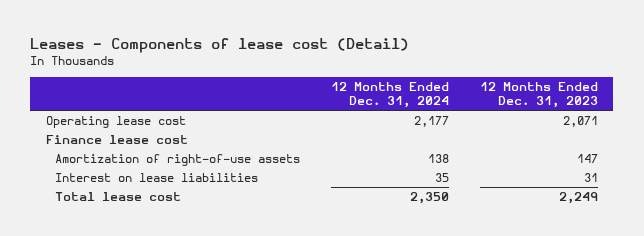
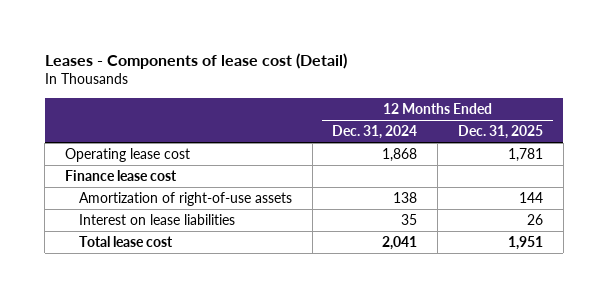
[479,82,598,109] 12 Months Ended Dec. 31, 2023 -> none
none -> [457,125,543,140] Dec. 31, 2025
[414,116,450,128] 2,177 -> [382,147,418,162] 1,868
[410,192,450,205] 2,350 -> [382,235,418,250] 2,041

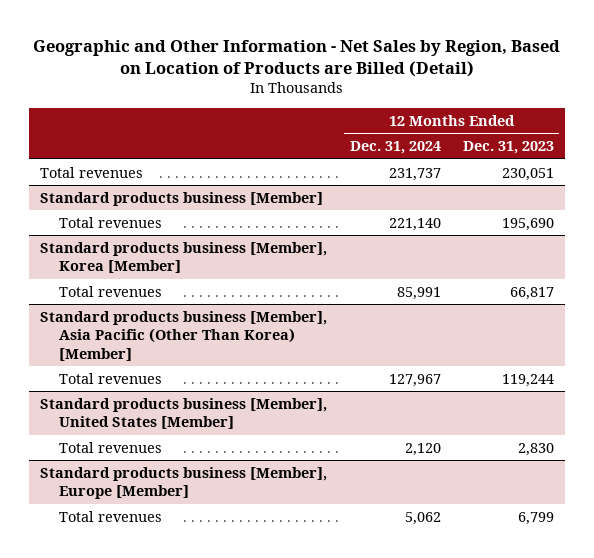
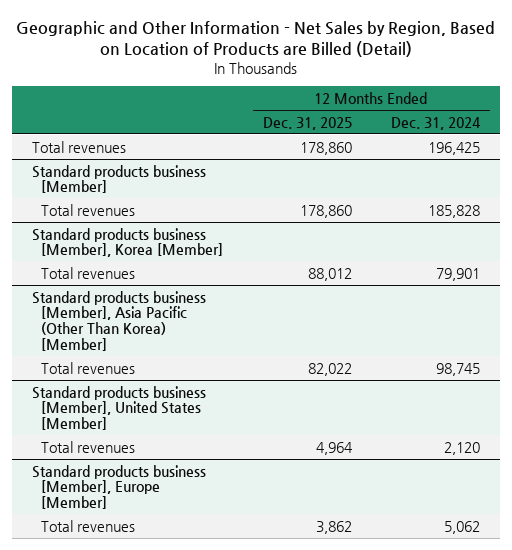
[462,141,554,155] Dec. 31, 2023 -> none
none -> [262,116,352,130] Dec. 31, 2025
[388,167,441,181] 231,737 -> [427,141,480,155] 196,425
[388,217,441,231] 221,140 -> [427,204,480,218] 185,828
[396,286,441,300] 85,991 -> [435,267,480,281] 79,901
[388,373,441,387] 127,967 -> [435,362,480,376] 98,745

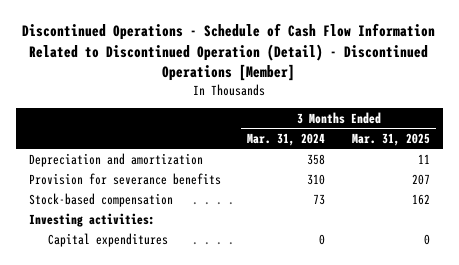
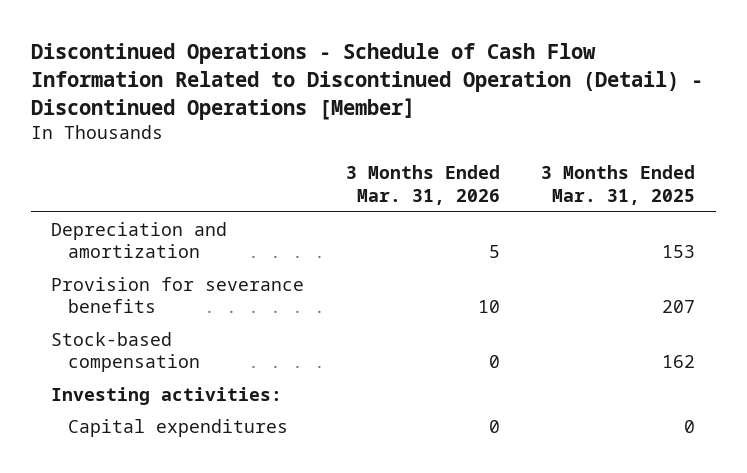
[247,132,326,146] Mar. 31, 2024 -> none
none -> [345,165,500,206] 3 Months Ended Mar. 31, 2026
[417,153,430,164] 11 -> [662,245,696,259] 153

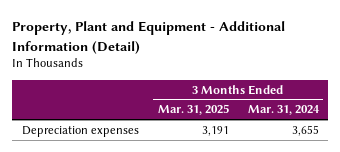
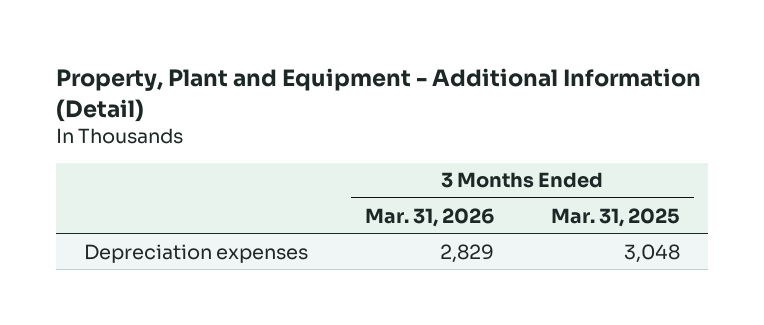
[247,105,320,116] Mar. 31, 2024 -> none
none -> [364,207,494,227] Mar. 31, 2026
[201,125,229,136] 3,191 -> [623,243,680,263] 3,048

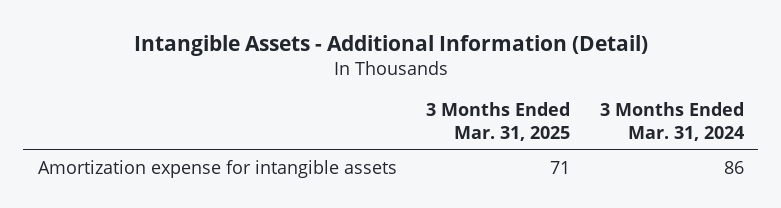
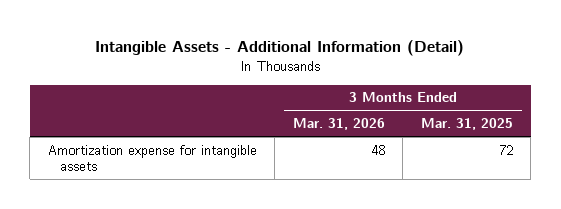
[599,101,744,142] 3 Months Ended Mar. 31, 2024 -> none
none -> [292,118,385,131] Mar. 31, 2026
[550,161,571,175] 71 -> [498,144,513,155] 72

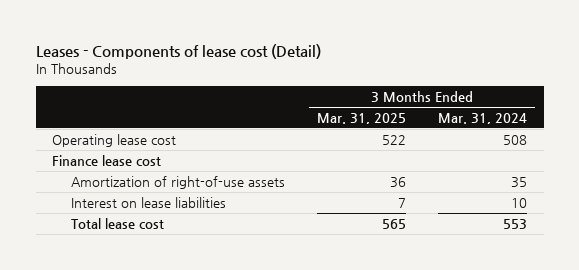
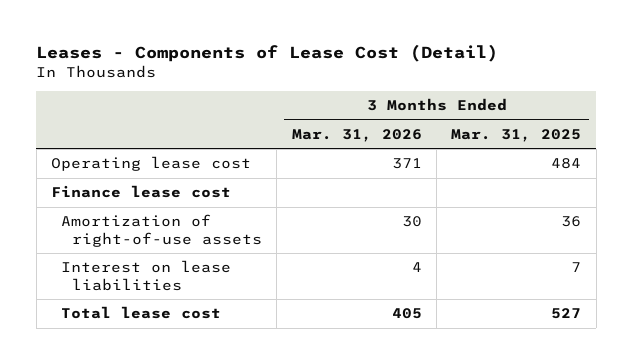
[35,43,321,59] Leases - Components of lease cost (Detail) -> [36,43,499,62] Leases - Components of Lease Cost (Detail)
[438,113,528,125] Mar. 31, 2024 -> none
none -> [291,128,422,142] Mar. 31, 2026
[382,134,407,145] 522 -> [551,158,582,170] 484
[382,218,407,229] 565 -> [551,308,582,320] 527

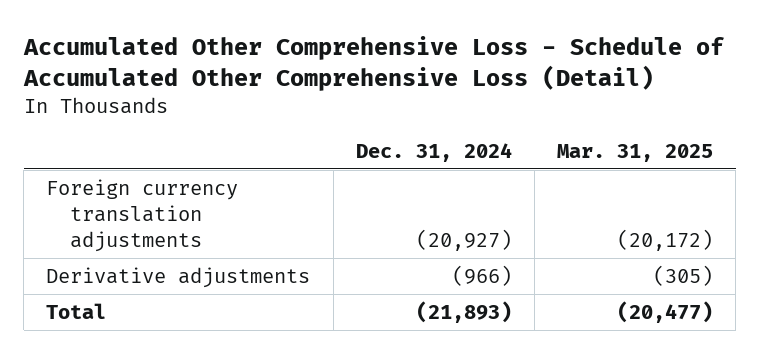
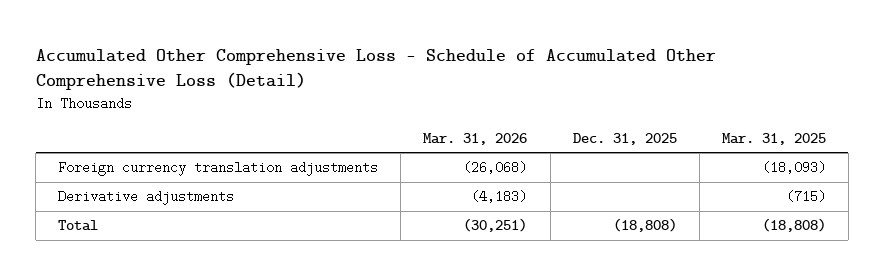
[355,142,512,162] Dec. 31, 2024 -> none
none -> [423,132,528,145] Mar. 31, 2026
none -> [572,132,677,145] Dec. 31, 2025
[617,228,714,251] (20,172) -> [761,161,826,175] (18,093)
[653,265,714,287] (305) -> [785,190,826,204] (715)
[617,301,714,324] (20,477) -> [761,218,826,233] (18,808)

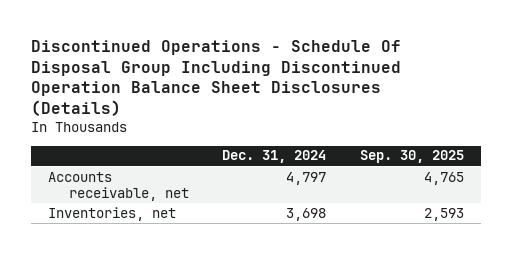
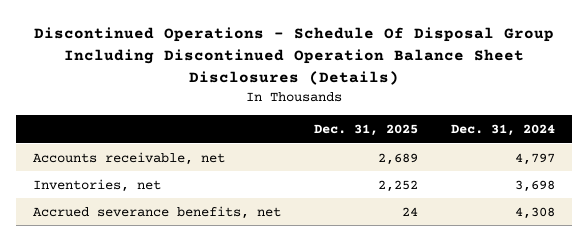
[359,150,464,164] Sep. 30, 2025 -> none
none -> [314,123,419,136] Dec. 31, 2025
none -> [32,205,281,219] Accrued severance benefits, net

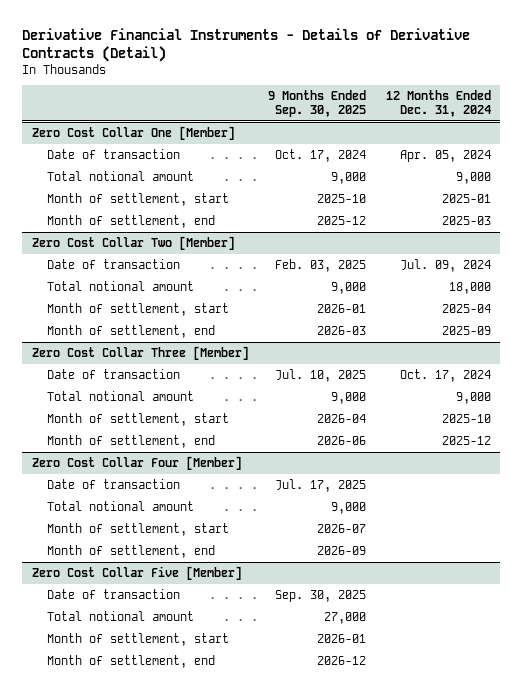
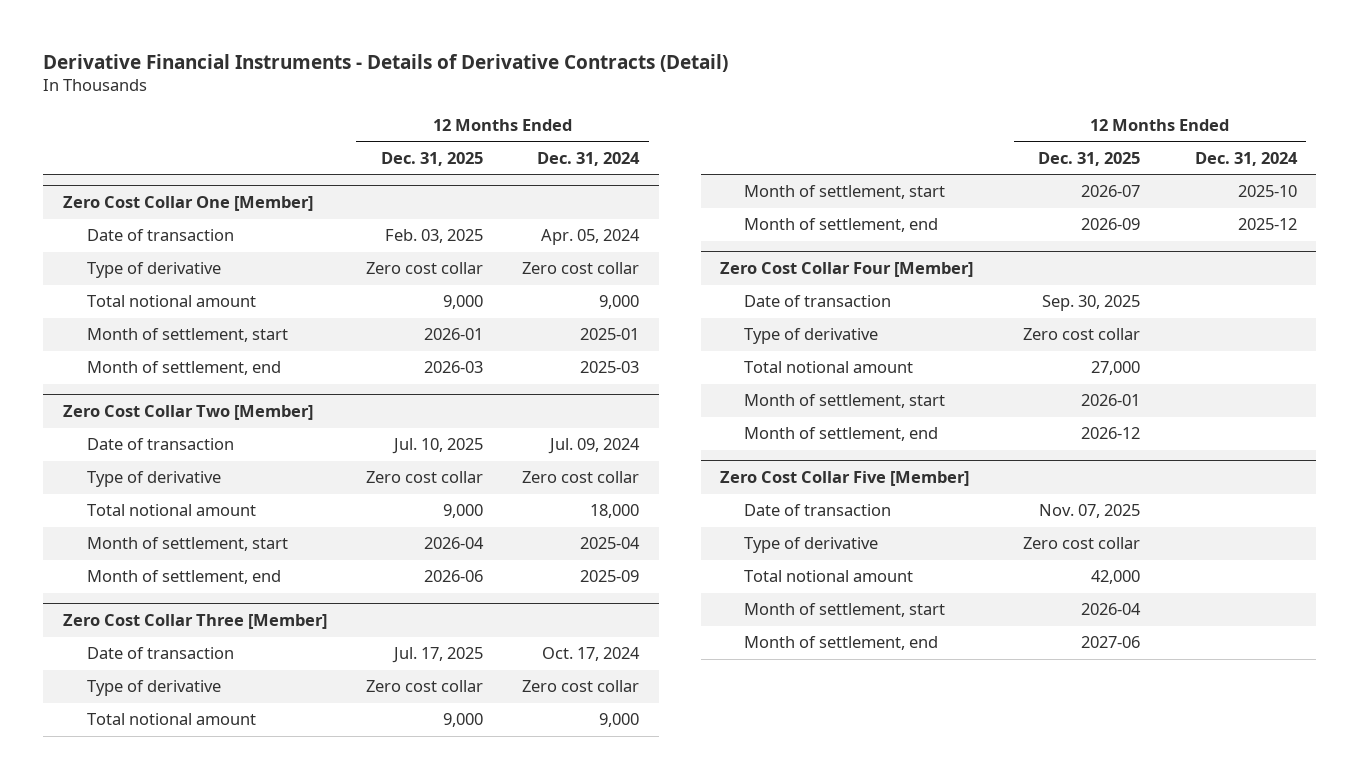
[268,90,367,117] 9 Months Ended Sep. 30, 2025 -> none
none -> [380,151,483,166] Dec. 31, 2025
none -> [86,262,221,279] Type of derivative
none -> [86,471,221,488] Type of derivative
none -> [86,680,221,697] Type of derivative
none -> [744,328,879,345] Type of derivative
none -> [744,537,879,554] Type of derivative

